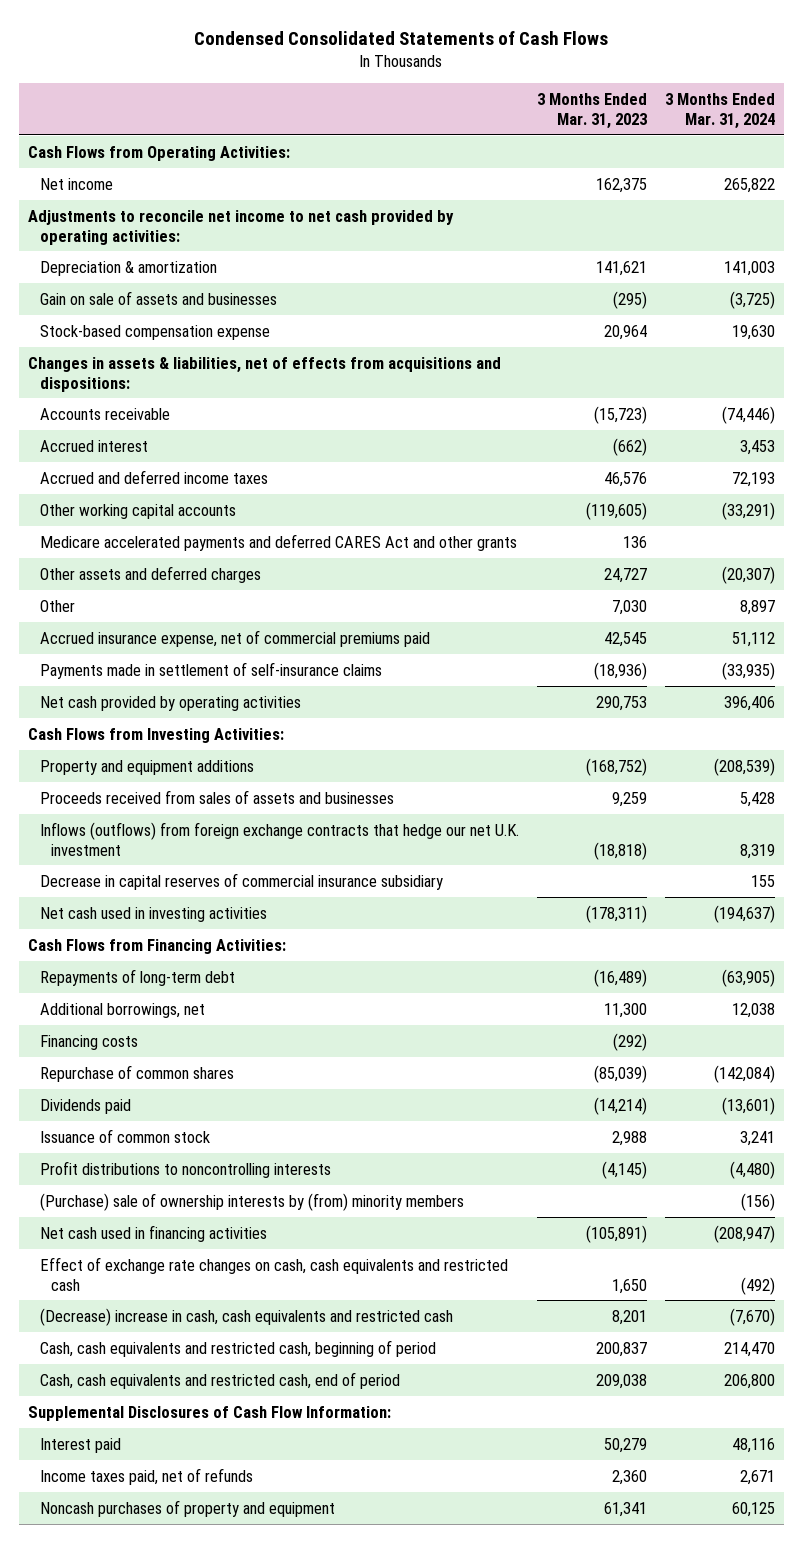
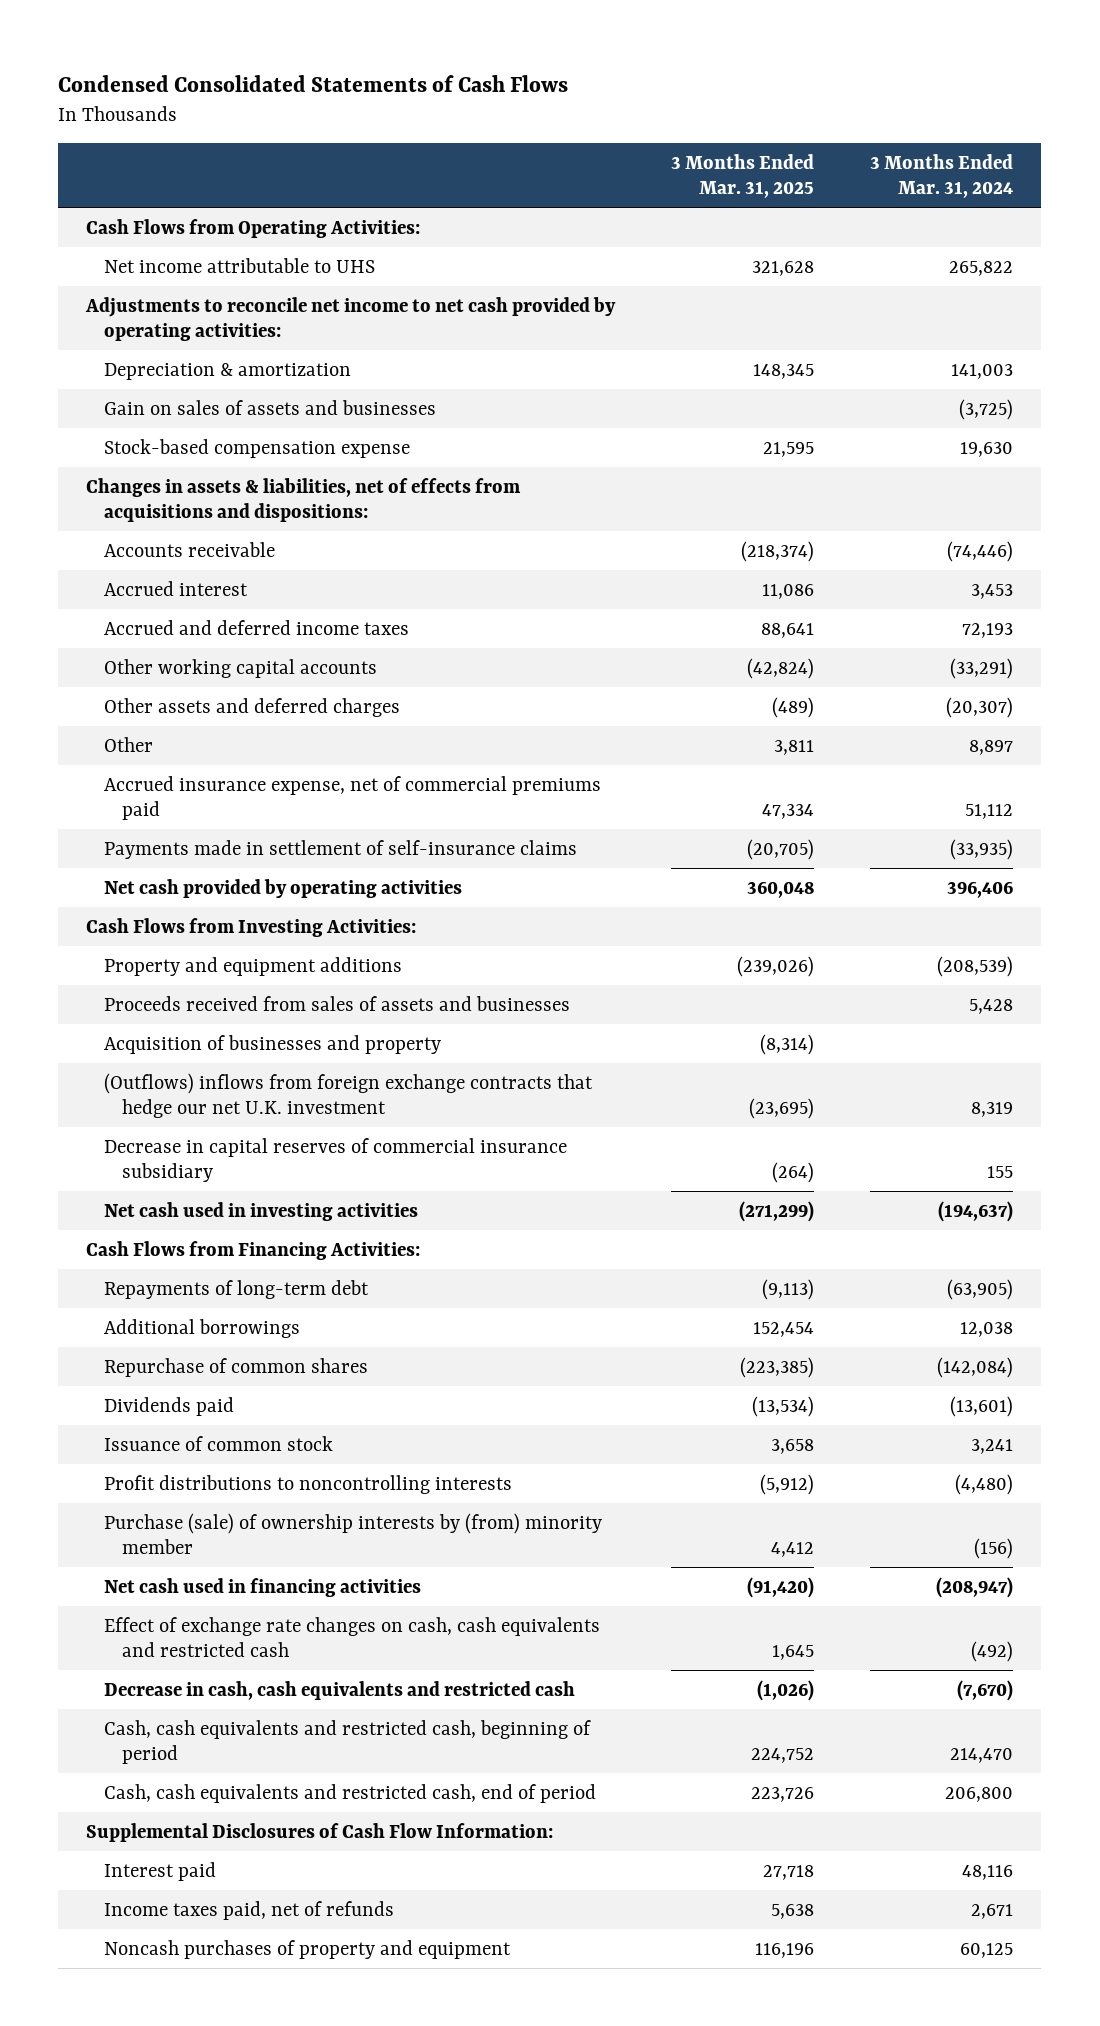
[536,92,647,129] 3 Months Ended Mar. 31, 2023 -> none
none -> [671,153,815,198] 3 Months Ended Mar. 31, 2025
[39,177,113,190] Net income -> [104,257,376,273] Net income attributable to UHS
[39,290,277,305] Gain on sale of assets and businesses -> [104,399,437,415] Gain on sales of assets and businesses
[39,533,517,551] Medicare accelerated payments and deferred CARES Act and other grants -> none
none -> [104,1034,442,1054] Acquisition of businesses and property
[39,821,519,856] Inflows (outflows) from foreign exchange contracts that hedge our net U.K. investment -> [104,1072,594,1118] (Outflows) inflows from foreign exchange contracts that hedge our net U.K. investment
[39,1034,138,1050] Financing costs -> none
[39,1002,205,1018] Additional borrowings, net -> [104,1318,301,1338] Additional borrowings
[39,1192,464,1211] (Purchase) sale of ownership interests by (from) minority members -> [104,1512,603,1554] Purchase (sale) of ownership interests by (from) minority member
[39,1307,453,1326] (Decrease) increase in cash, cash equivalents and restricted cash -> [104,1680,576,1700] Decrease in cash, cash equivalents and restricted cash

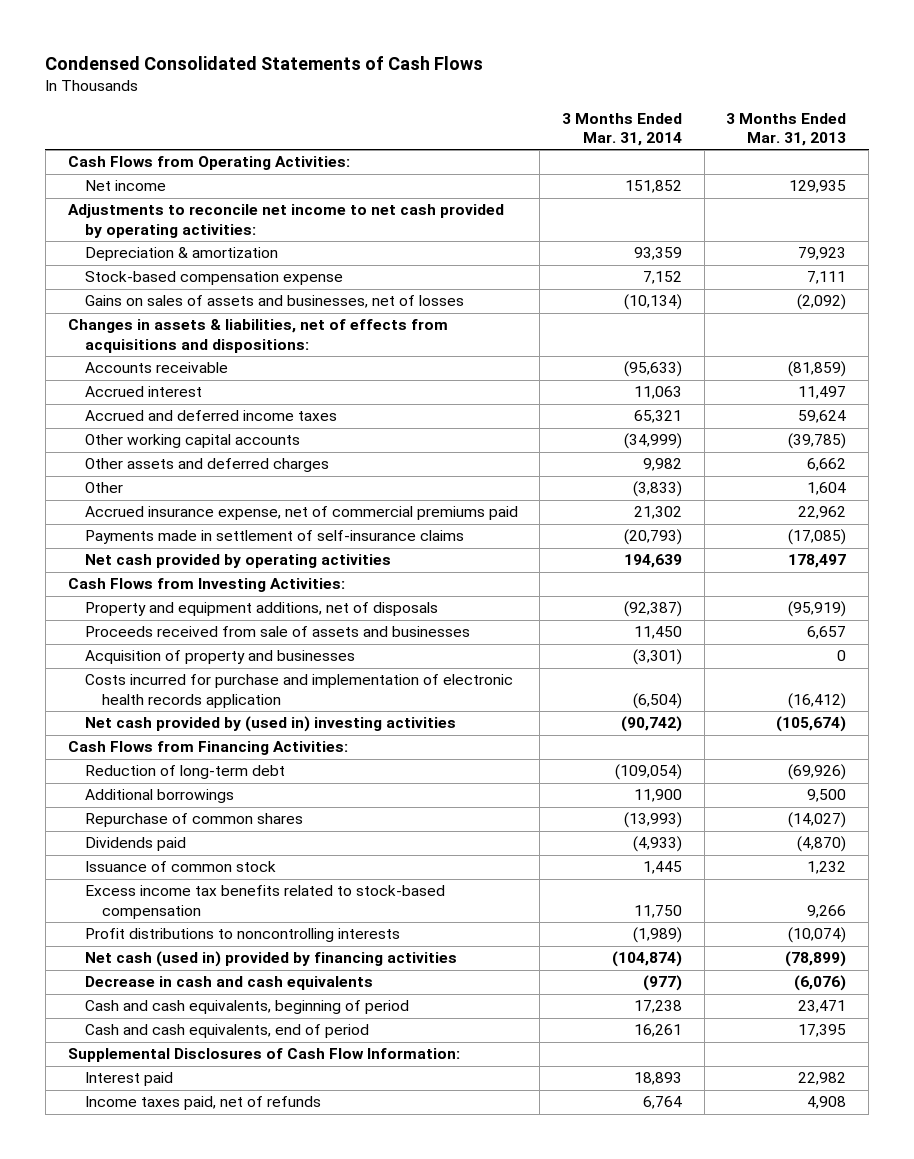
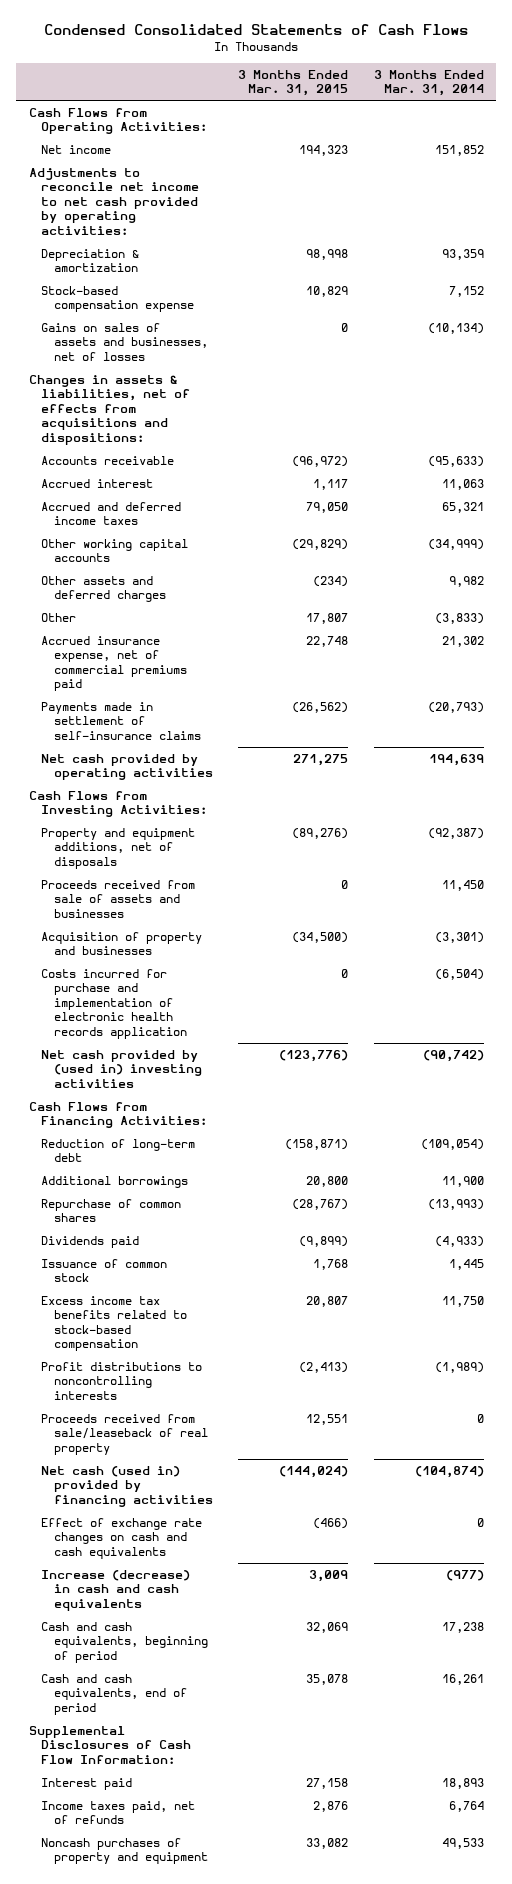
[726,112,847,146] 3 Months Ended Mar. 31, 2013 -> none
none -> [238,69,349,97] 3 Months Ended Mar. 31, 2015
none -> [41,1413,208,1455] Proceeds received from sale/leaseback of real property
none -> [41,1517,203,1559] Effect of exchange rate changes on cash and cash equivalents
[84,976,373,991] Decrease in cash and cash equivalents -> [41,1569,191,1611] Increase (decrease) in cash and cash equivalents
none -> [41,1837,208,1865] Noncash purchases of property and equipment

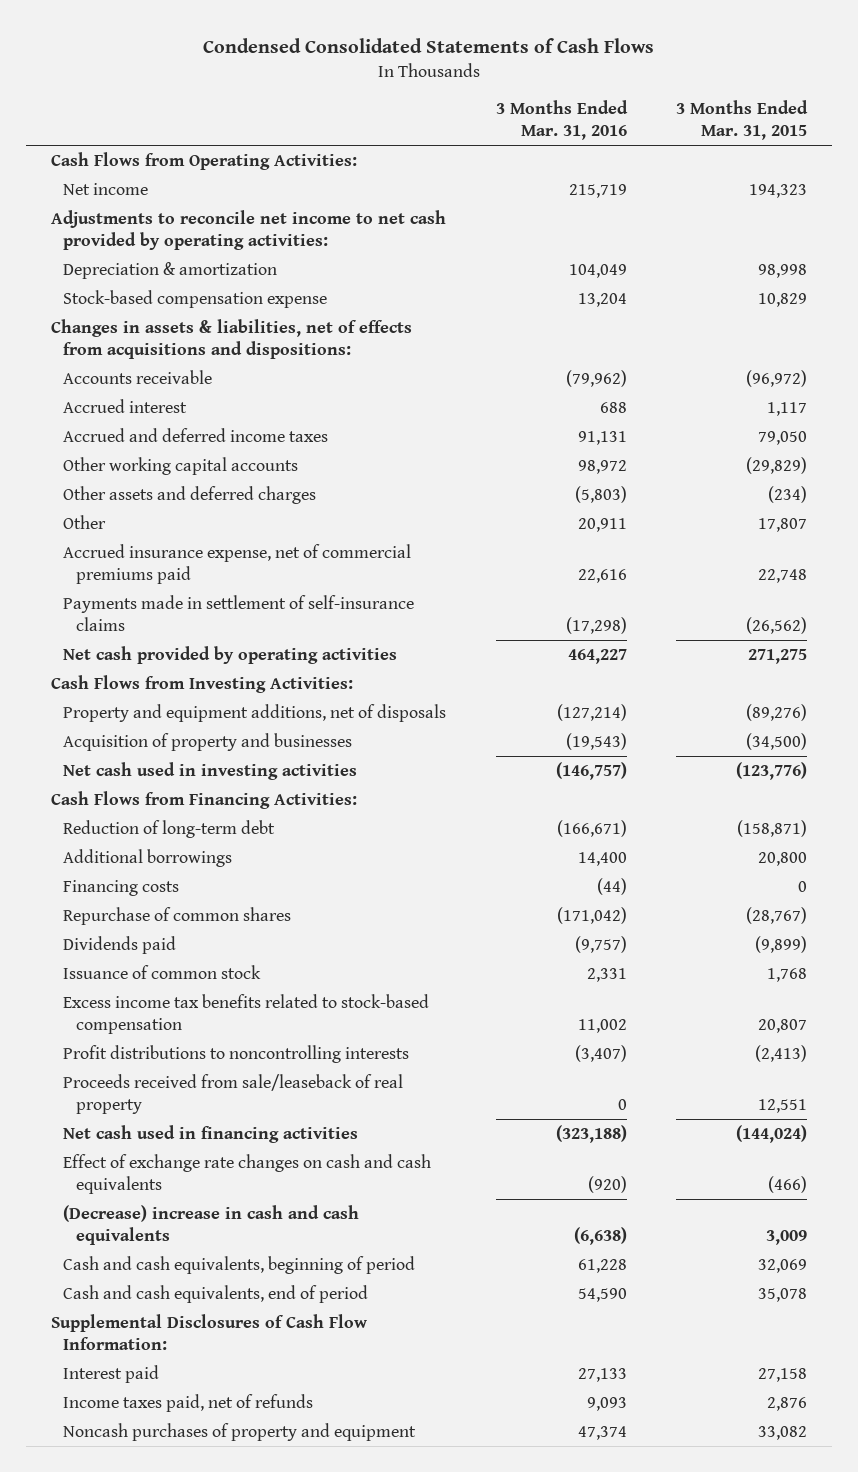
[373,69,484,97] 3 Months Ended Mar. 31, 2014 -> none
none -> [495,100,628,141] 3 Months Ended Mar. 31, 2016
[41,322,208,361] Gains on sales of assets and businesses, net of losses -> none
[41,879,196,918] Proceeds received from sale of assets and businesses -> none
[41,968,187,1039] Costs incurred for purchase and implementation of electronic health records application -> none
[41,1049,202,1088] Net cash provided by (used in) investing activities -> [63,761,358,780] Net cash used in investing activities
none -> [63,879,180,896] Financing costs
[41,1465,213,1507] Net cash (used in) provided by financing activities -> [63,1124,359,1143] Net cash used in financing activities
[41,1569,191,1611] Increase (decrease) in cash and cash equivalents -> [63,1204,360,1245] (Decrease) increase in cash and cash equivalents

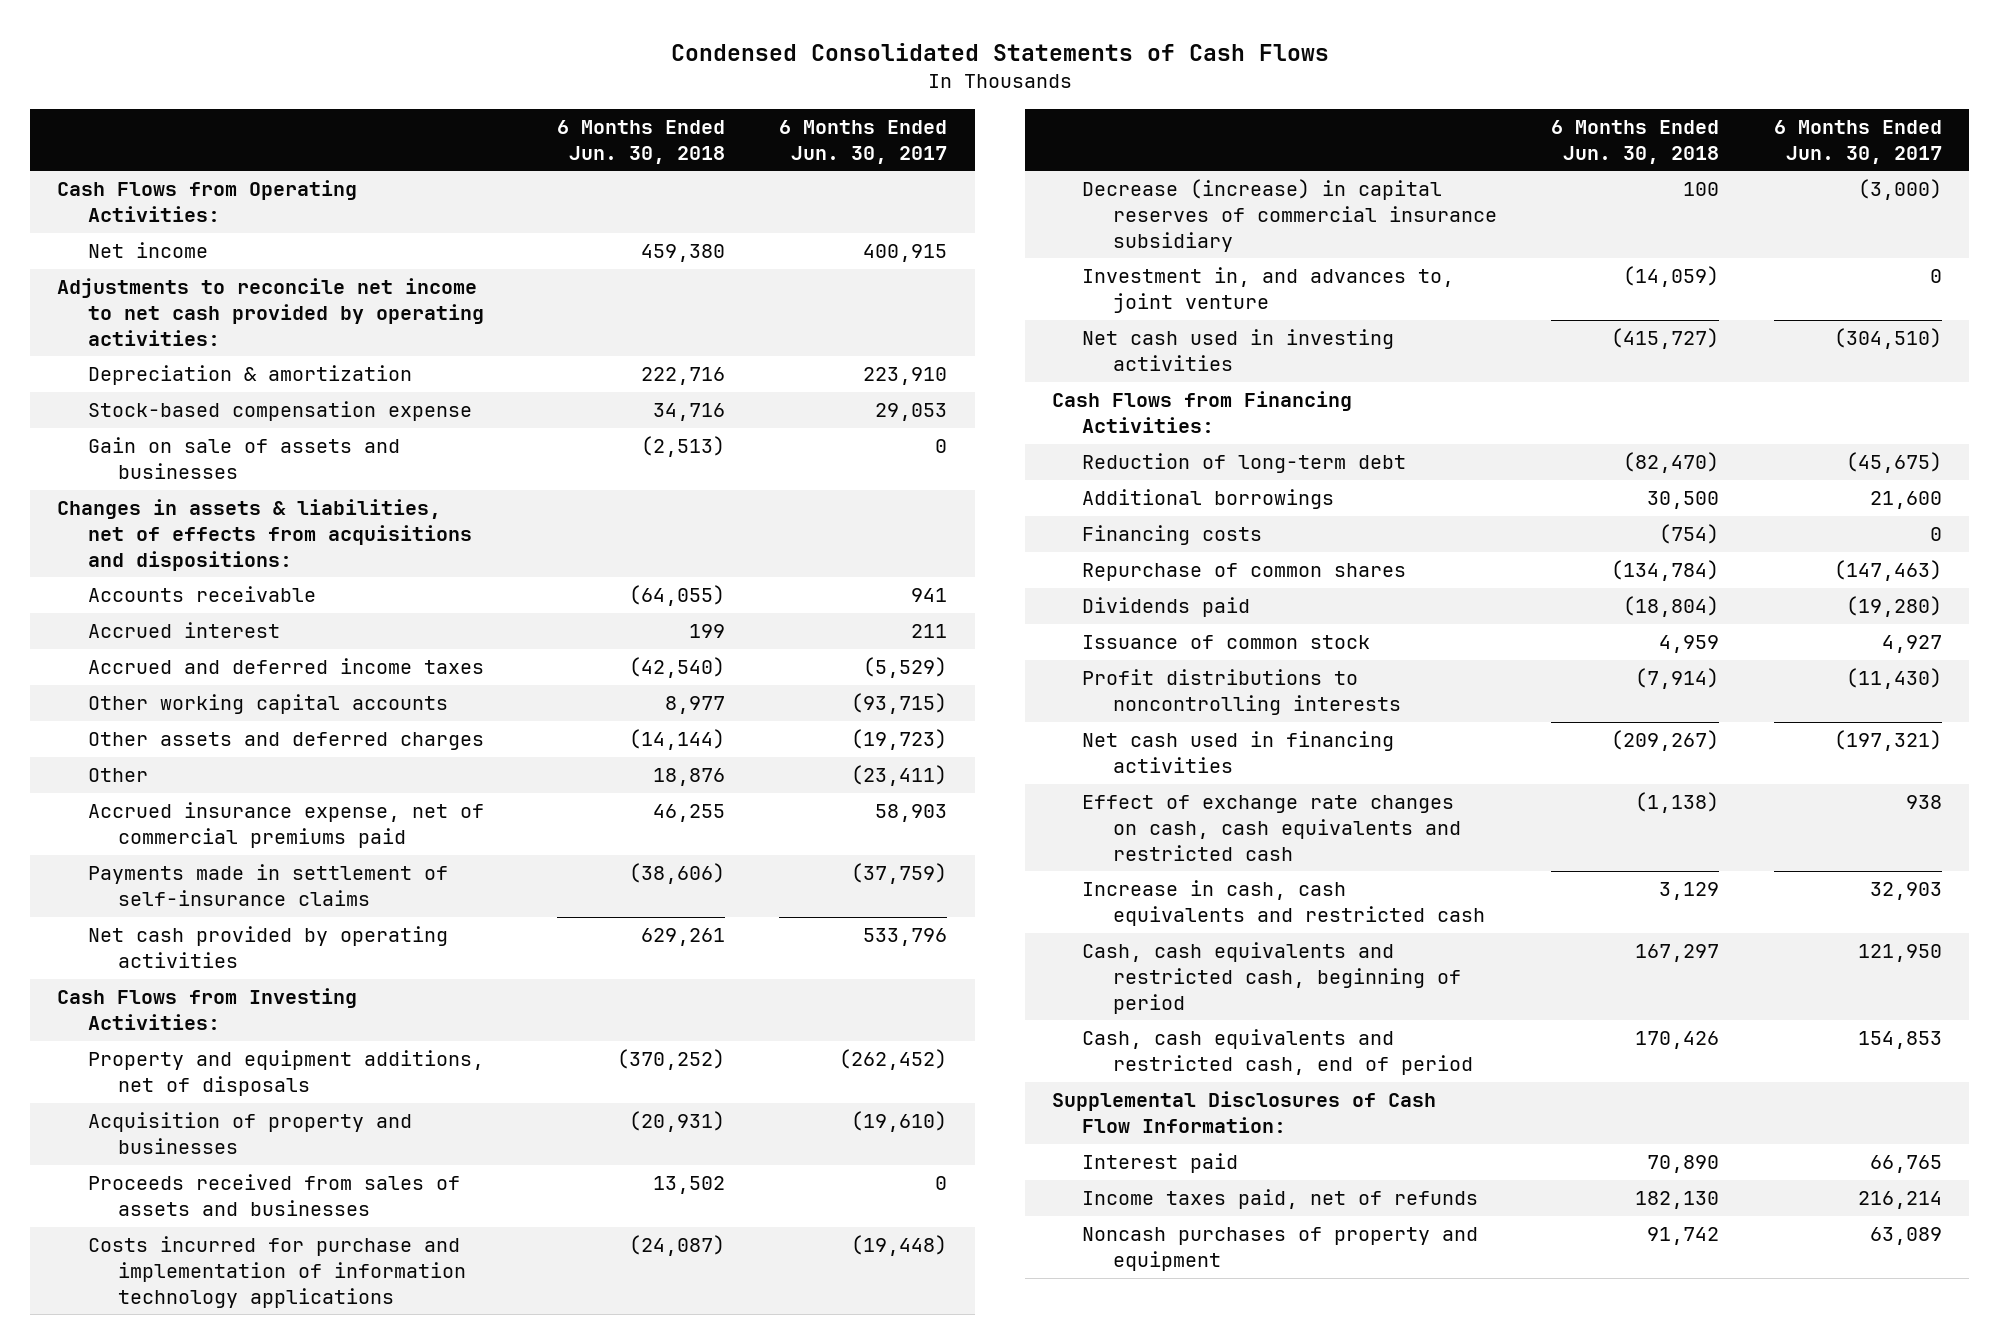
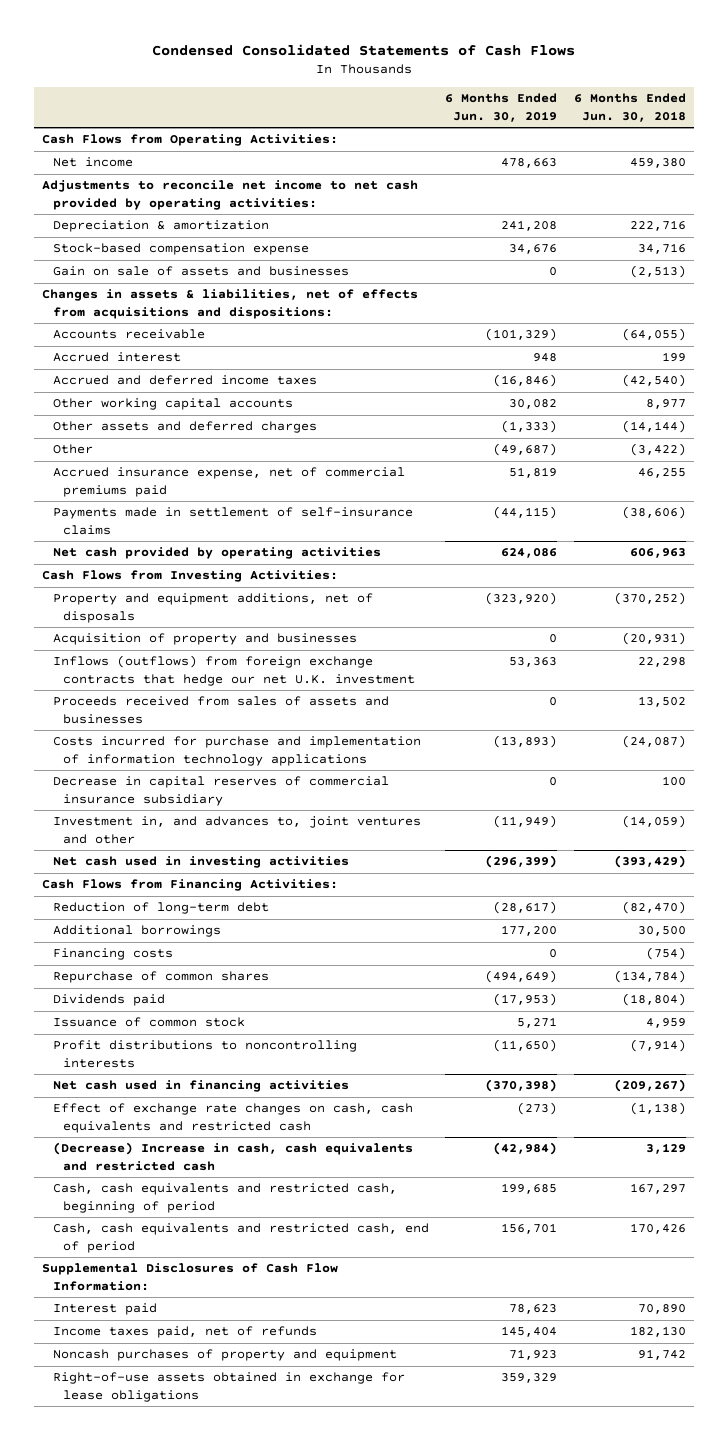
[779,119,948,164] 6 Months Ended Jun. 30, 2017 -> none
none -> [445,93,558,122] 6 Months Ended Jun. 30, 2019
[652,768,725,787] 18,876 -> [629,443,686,457] (3,422)
[640,928,725,947] 629,261 -> [629,548,686,559] 606,963
none -> [52,655,416,686] Inflows (outflows) from foreign exchange contracts that hedge our net U.K. investment
[1082,179,1497,252] Decrease (increase) in capital reserves of commercial insurance subsidiary -> [52,776,389,806] Decrease in capital reserves of commercial insurance subsidiary
[1082,267,1455,313] Investment in, and advances to, joint venture -> [52,816,421,844] Investment in, and advances to, joint ventures and other
[1611,328,1720,350] (415,727) -> [613,855,686,869] (393,429)
[1082,880,1485,926] Increase in cash, cash equivalents and restricted cash -> [52,1142,413,1171] (Decrease) Increase in cash, cash equivalents and restricted cash
none -> [52,1372,405,1402] Right-of-use assets obtained in exchange for lease obligations

